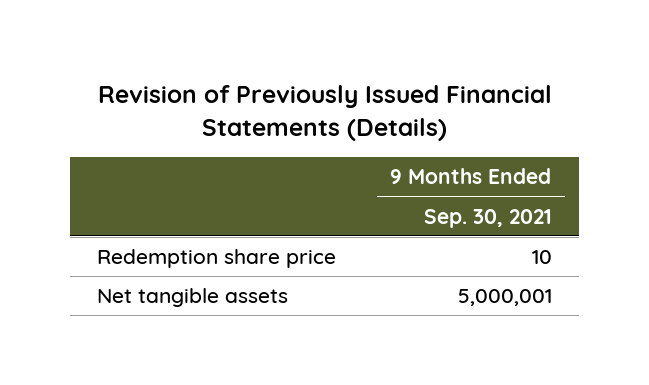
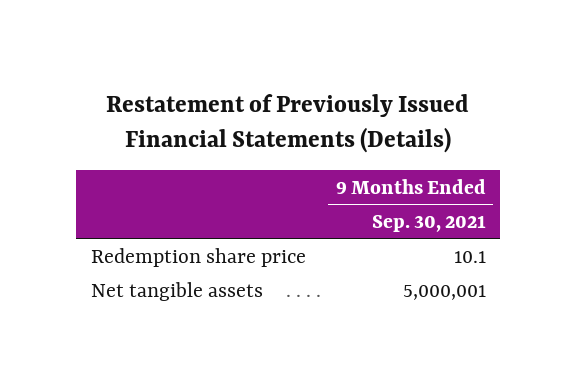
[97,84,552,141] Revision of Previously Issued Financial Statements (Details) -> [106,93,470,154] Restatement of Previously Issued Financial Statements (Details)
[531,250,552,265] 10 -> [453,250,486,263] 10.1

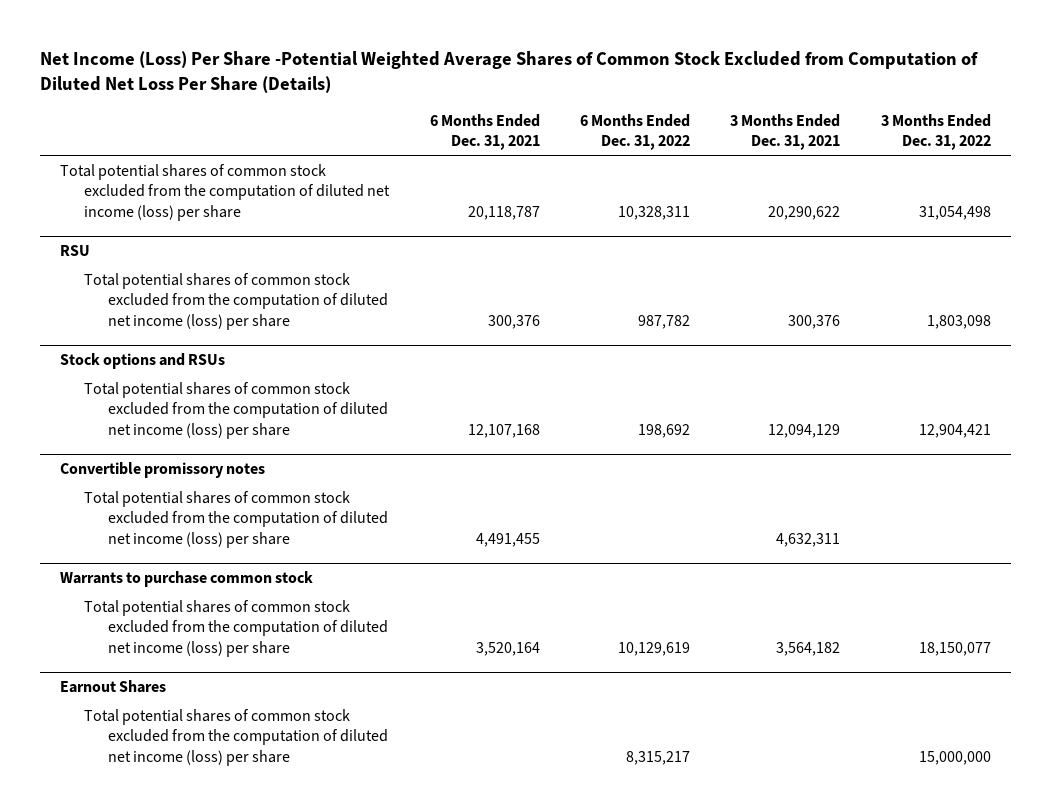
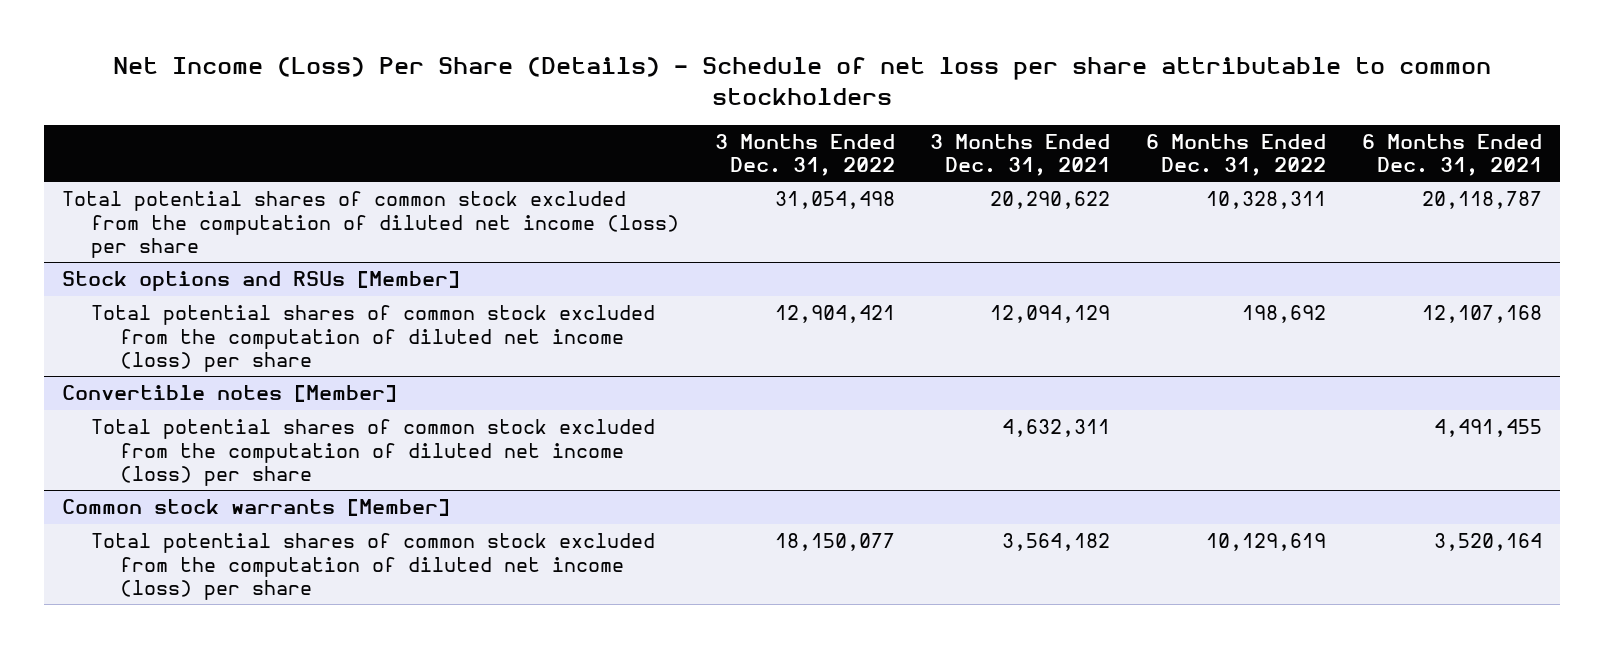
[39,50,978,93] Net Income (Loss) Per Share -Potential Weighted Average Shares of Common Stock Excluded from Computation of Diluted Net Loss Per Share (Details) -> [112,57,1491,105] Net Income (Loss) Per Share (Details) - Schedule of net loss per share attributable to common stockholders
[60,244,91,256] RSU -> none
[84,272,389,330] Total potential shares of common stock excluded from the computation of diluted net income (loss) per share -> none
[60,352,226,369] Stock options and RSUs -> [61,271,460,292] Stock options and RSUs [Member]
[60,461,266,478] Convertible promissory notes -> [61,385,397,403] Convertible notes [Member]
[60,570,314,587] Warrants to purchase common stock -> [61,499,450,517] Common stock warrants [Member]
[60,679,167,693] Earnout Shares -> none
[84,708,389,766] Total potential shares of common stock excluded from the computation of diluted net income (loss) per share -> none

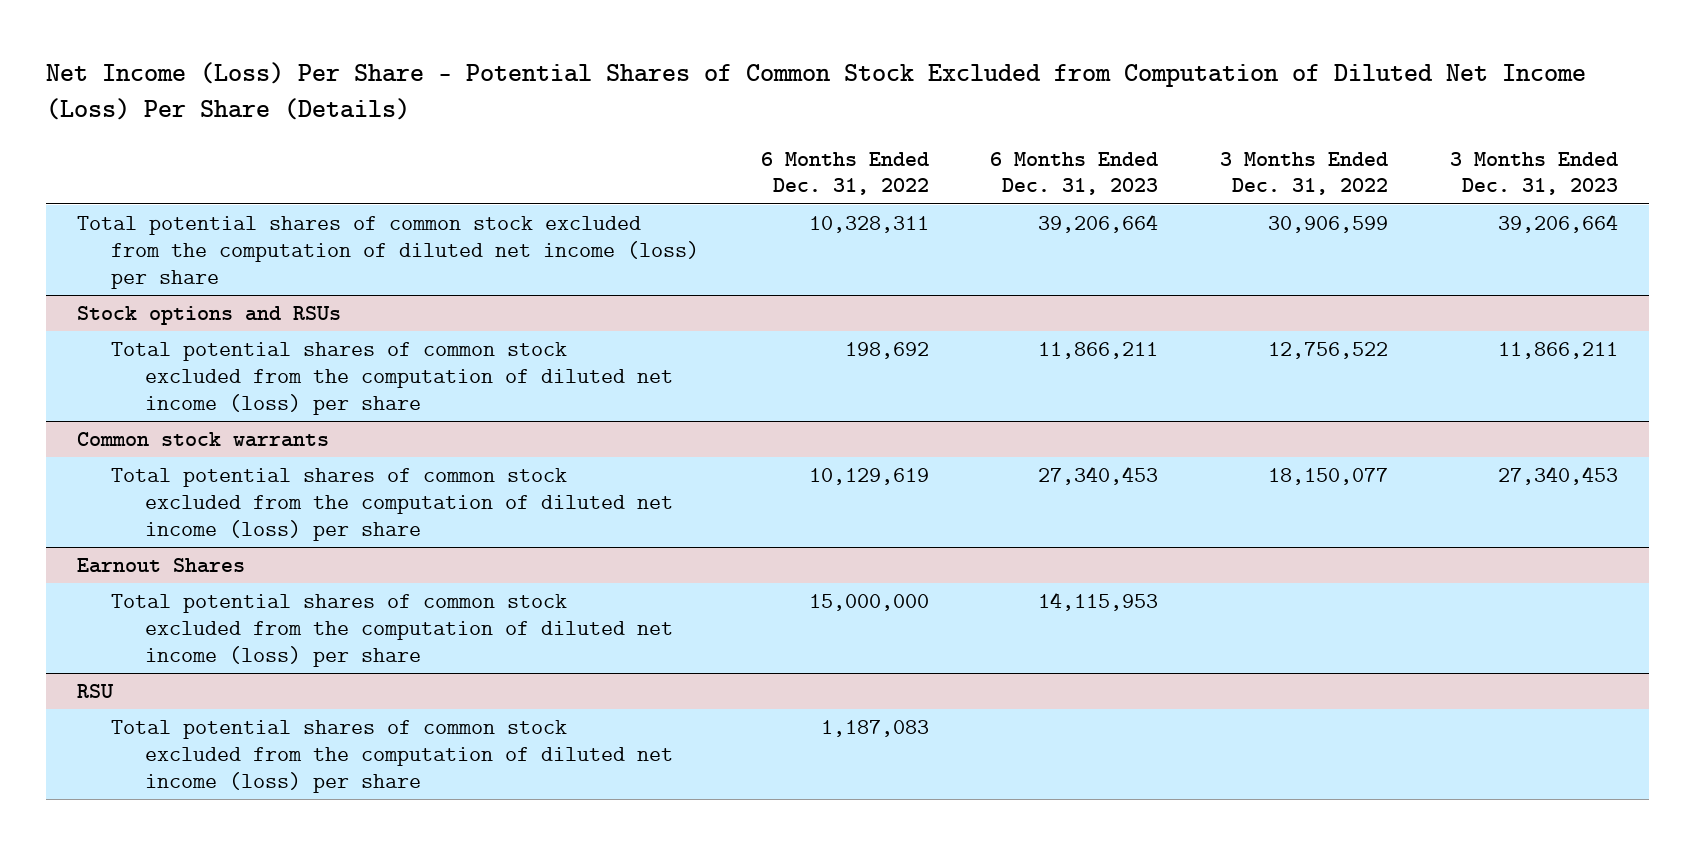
[112,57,1491,105] Net Income (Loss) Per Share (Details) - Schedule of net loss per share attributable to common stockholders -> [45,62,1586,121] Net Income (Loss) Per Share - Potential Shares of Common Stock Excluded from Computation of Diluted Net Income (Loss) Per Share (Details)
[930,133,1111,177] 3 Months Ended Dec. 31, 2021 -> none
[1361,133,1542,177] 6 Months Ended Dec. 31, 2021 -> none
none -> [990,151,1159,196] 6 Months Ended Dec. 31, 2023
none -> [1450,151,1619,196] 3 Months Ended Dec. 31, 2023
[61,385,397,403] Convertible notes [Member] -> none
[90,419,655,486] Total potential shares of common stock excluded from the computation of diluted net income (loss) per share -> none
[774,191,895,210] 31,054,498 -> [1268,216,1389,234] 30,906,599
[61,271,460,292] Stock options and RSUs [Member] -> [76,306,341,326] Stock options and RSUs
[774,305,895,324] 12,904,421 -> [1268,342,1389,360] 12,756,522
[61,499,450,517] Common stock warrants [Member] -> [76,432,329,448] Common stock warrants
none -> [76,558,245,574] Earnout Shares
none -> [110,594,673,667] Total potential shares of common stock excluded from the computation of diluted net income (loss) per share
none -> [76,684,114,699] RSU
none -> [110,720,673,793] Total potential shares of common stock excluded from the computation of diluted net income (loss) per share

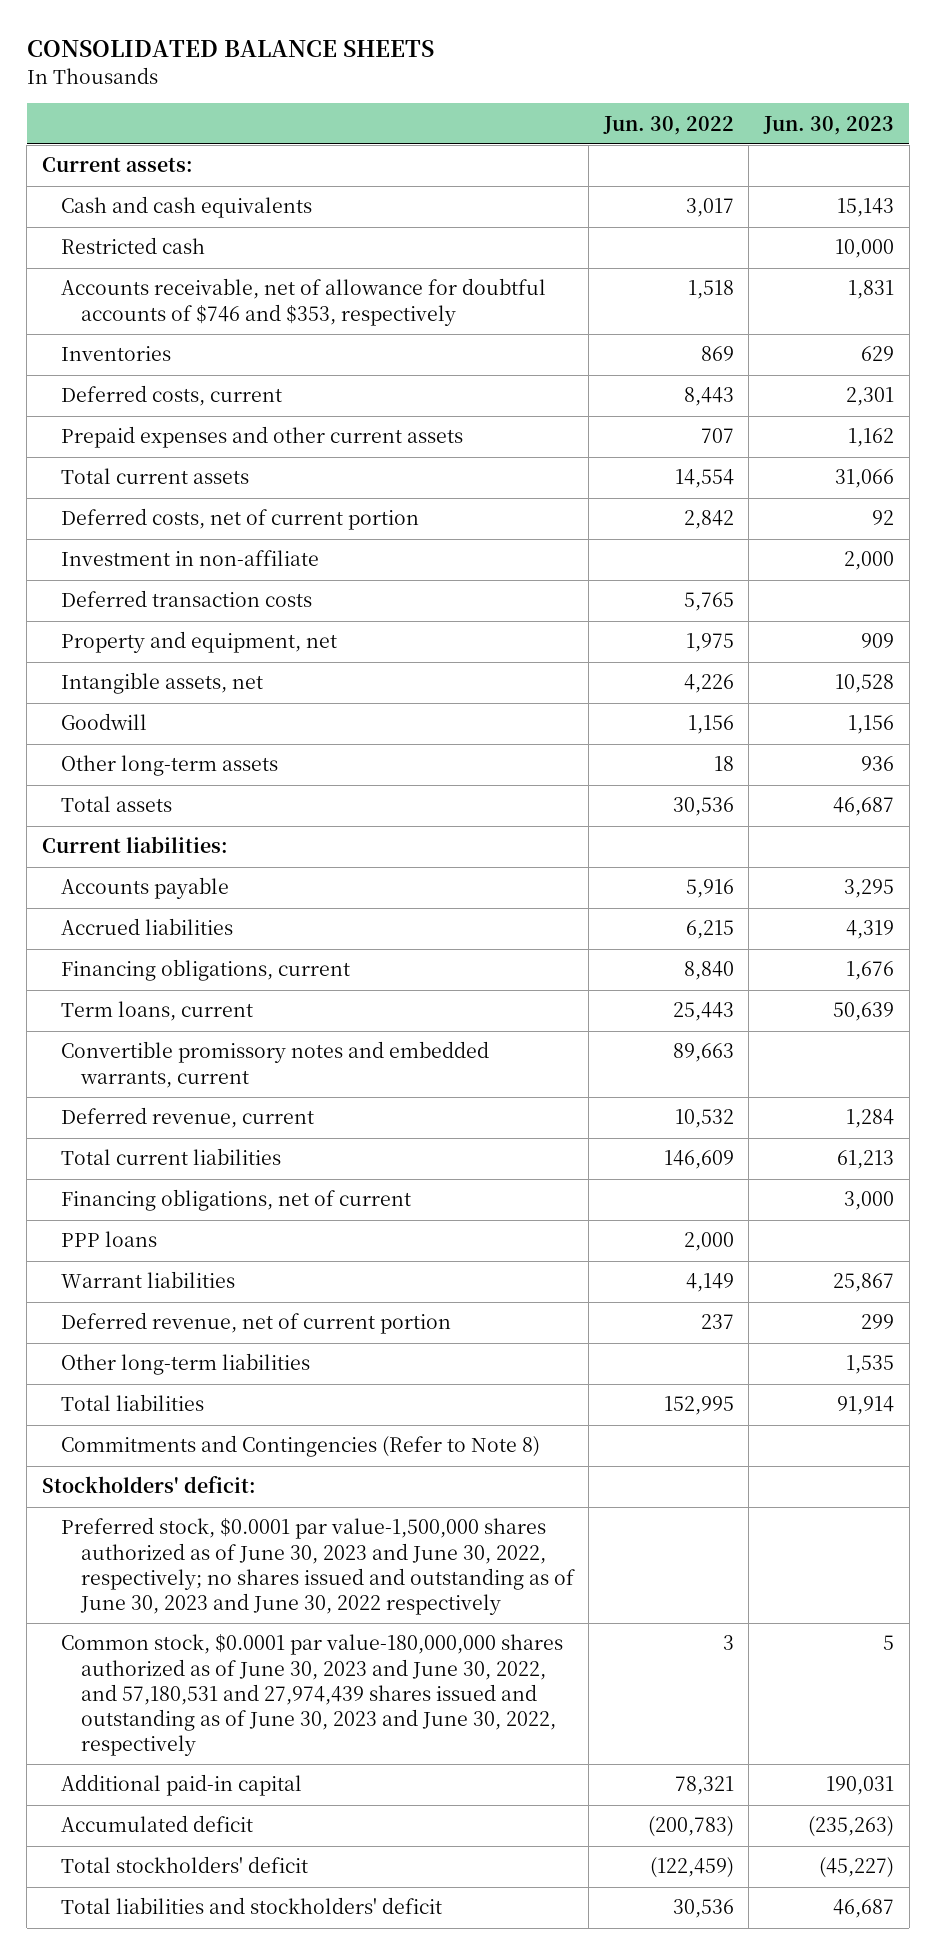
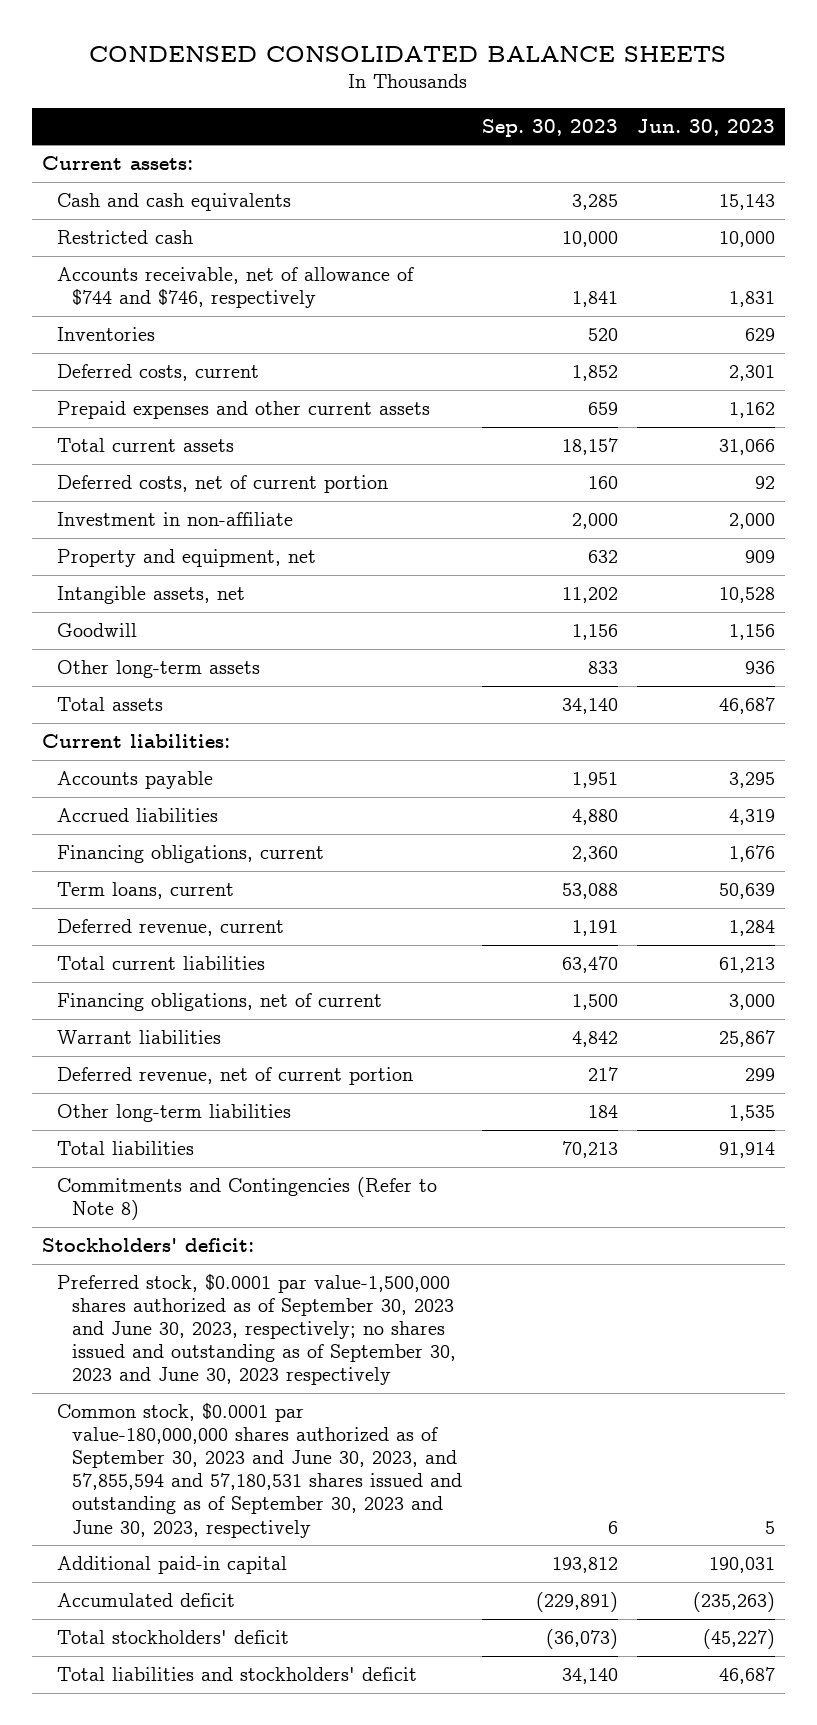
[26,40,434,58] CONSOLIDATED BALANCE SHEETS -> [89,46,727,63] CONDENSED CONSOLIDATED BALANCE SHEETS
[602,115,734,135] Jun. 30, 2022 -> none
none -> [481,118,618,137] Sep. 30, 2023
[61,278,547,326] Accounts receivable, net of allowance for doubtful accounts of $746 and $353, respectively -> [57,267,415,309] Accounts receivable, net of allowance of $744 and $746, respectively
[61,590,313,608] Deferred transaction costs -> none
[61,1041,490,1088] Convertible promissory notes and embedded warrants, current -> none
[61,1231,158,1248] PPP loans -> none
[61,1517,575,1615] Preferred stock, $0.0001 par value-1,500,000 shares authorized as of June 30, 2023 and June 30, 2022, respectively; no shares issued and outstanding as of June 30, 2023 and June 30, 2022 respectively -> [57,1274,457,1386] Preferred stock, $0.0001 par value-1,500,000 shares authorized as of September 30, 2023 and June 30, 2023, respectively; no shares issued and outstanding as of September 30, 2023 and June 30, 2023 respectively
[61,1634,564,1757] Common stock, $0.0001 par value-180,000,000 shares authorized as of June 30, 2023 and June 30, 2022, and 57,180,531 and 27,974,439 shares issued and outstanding as of June 30, 2023 and June 30, 2022, respectively -> [57,1403,463,1538] Common stock, $0.0001 par value-180,000,000 shares authorized as of September 30, 2023 and June 30, 2023, and 57,855,594 and 57,180,531 shares issued and outstanding as of September 30, 2023 and June 30, 2023, respectively

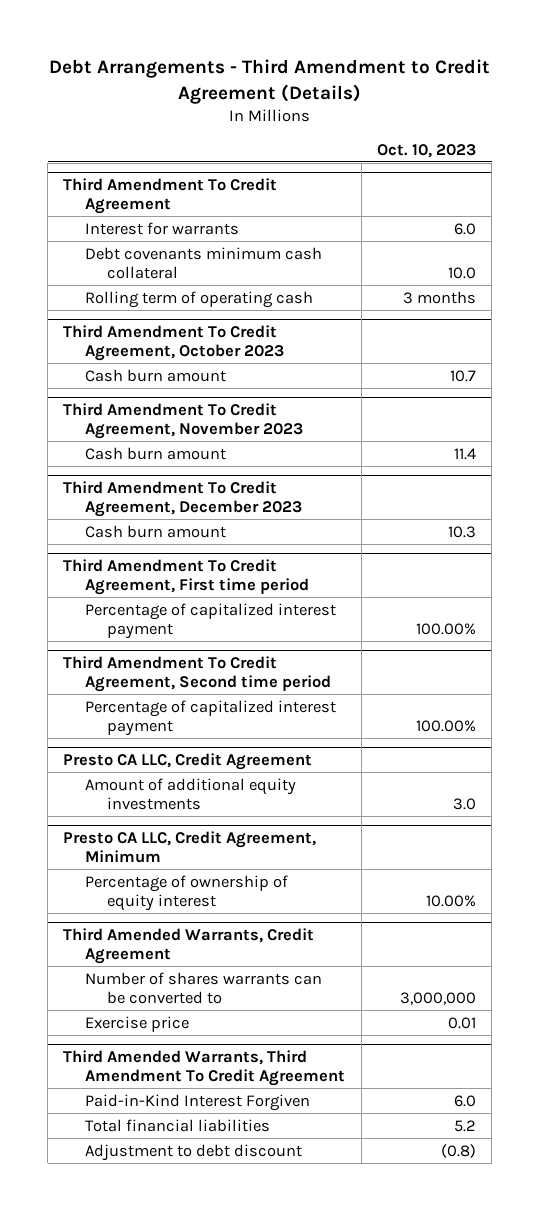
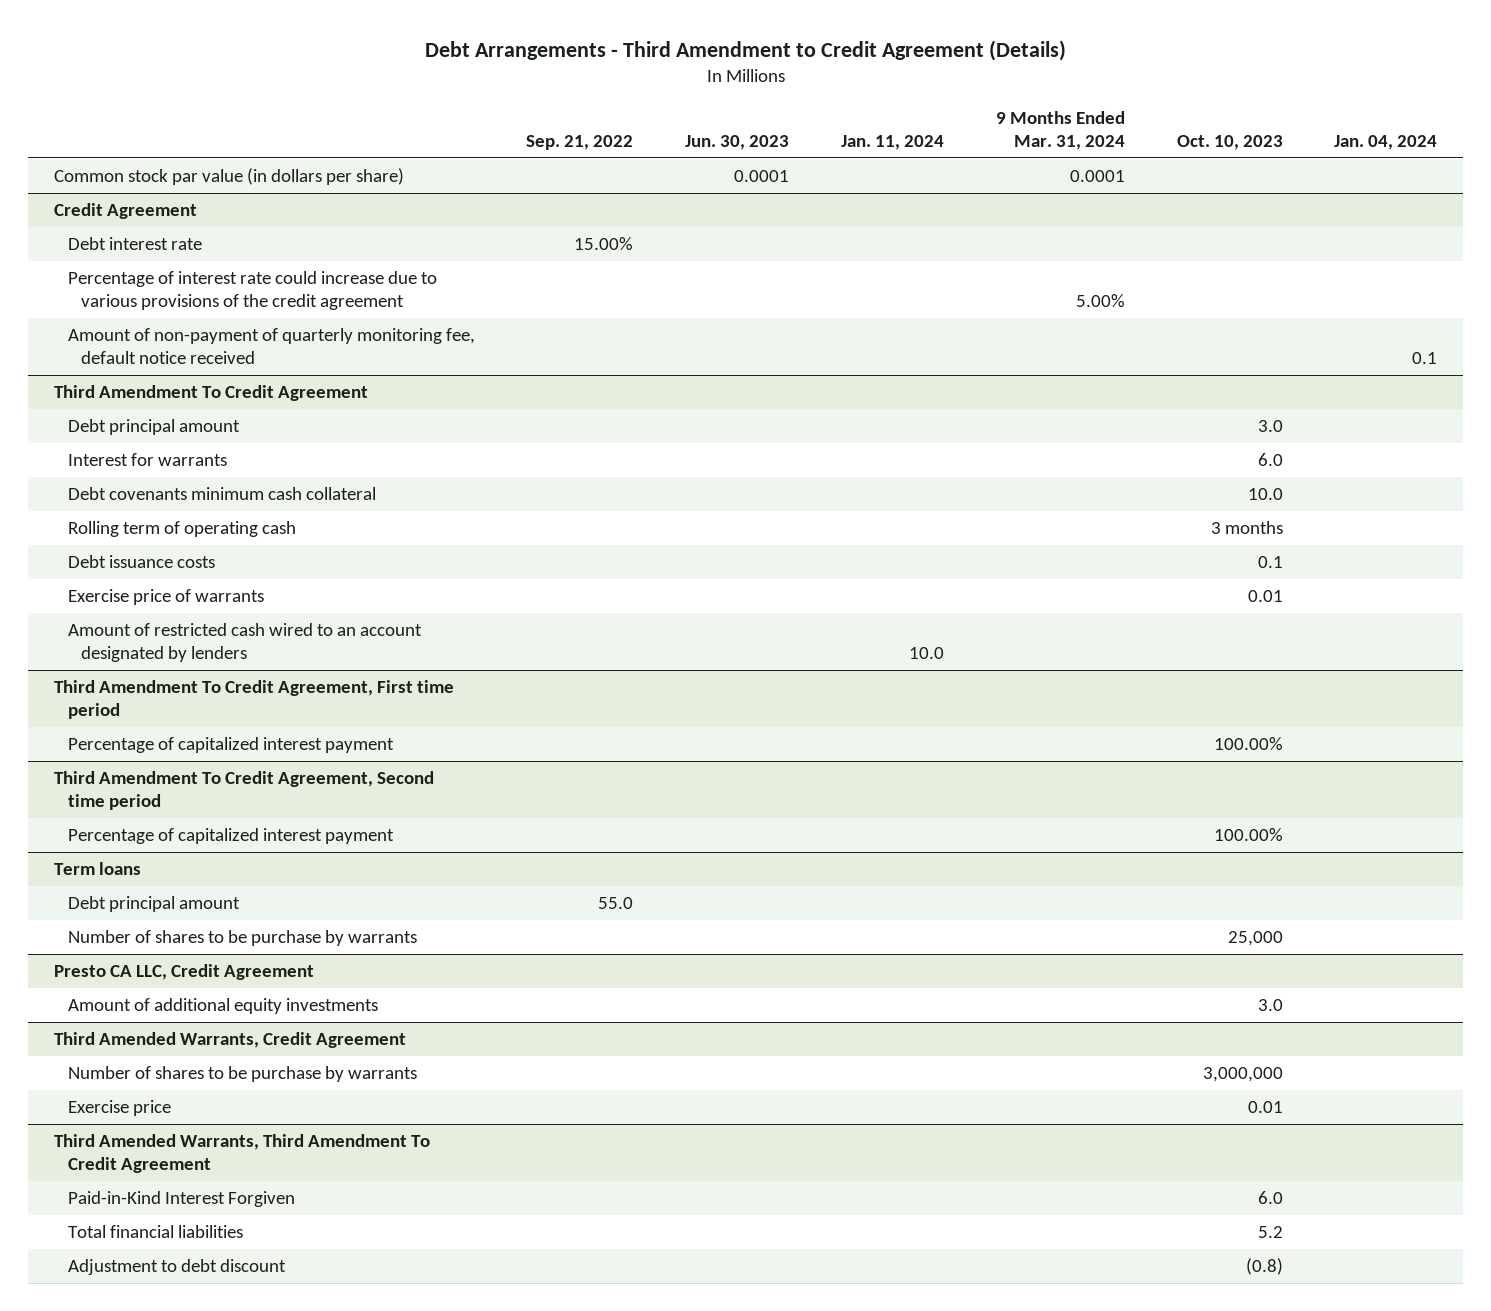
none -> [526,134,634,150] Sep. 21, 2022
none -> [685,134,790,150] Jun. 30, 2023
none -> [840,134,944,150] Jan. 11, 2024
none -> [995,110,1125,150] 9 Months Ended Mar. 31, 2024
none -> [1334,134,1438,150] Jan. 04, 2024
none -> [54,167,405,185] Common stock par value (in dollars per share)
none -> [54,202,198,219] Credit Agreement
none -> [67,236,202,250] Debt interest rate
none -> [67,270,437,311] Percentage of interest rate could increase due to various provisions of the credit agreement
none -> [67,327,475,365] Amount of non-payment of quarterly monitoring fee, default notice received
none -> [67,418,240,435] Debt principal amount
[63,325,285,362] Third Amendment To Credit Agreement, October 2023 -> none
[85,368,227,382] Cash burn amount -> none
[63,403,304,440] Third Amendment To Credit Agreement, November 2023 -> none
[85,446,227,460] Cash burn amount -> none
[63,481,303,518] Third Amendment To Credit Agreement, December 2023 -> none
[85,524,227,538] Cash burn amount -> none
none -> [67,554,215,568] Debt issuance costs
none -> [67,588,264,605] Exercise price of warrants
none -> [67,622,422,663] Amount of restricted cash wired to an account designated by lenders
none -> [54,861,142,875] Term loans
none -> [67,895,240,912] Debt principal amount
none -> [67,929,417,946] Number of shares to be purchase by warrants
[63,831,317,864] Presto CA LLC, Credit Agreement, Minimum -> none
[85,874,289,911] Percentage of ownership of equity interest -> none
[85,971,323,1004] Number of shares warrants can be converted to -> [67,1065,417,1082] Number of shares to be purchase by warrants

